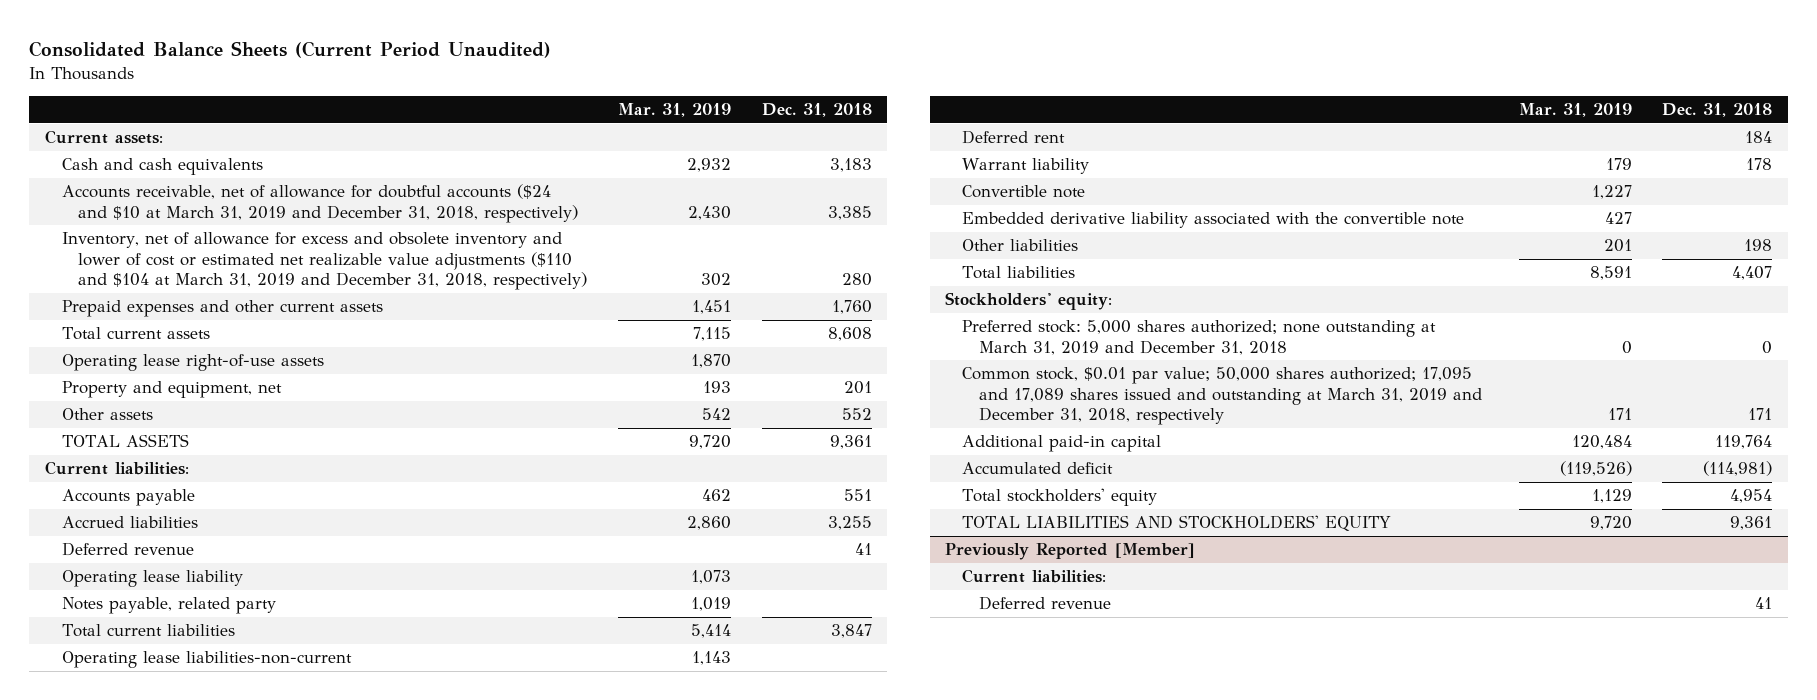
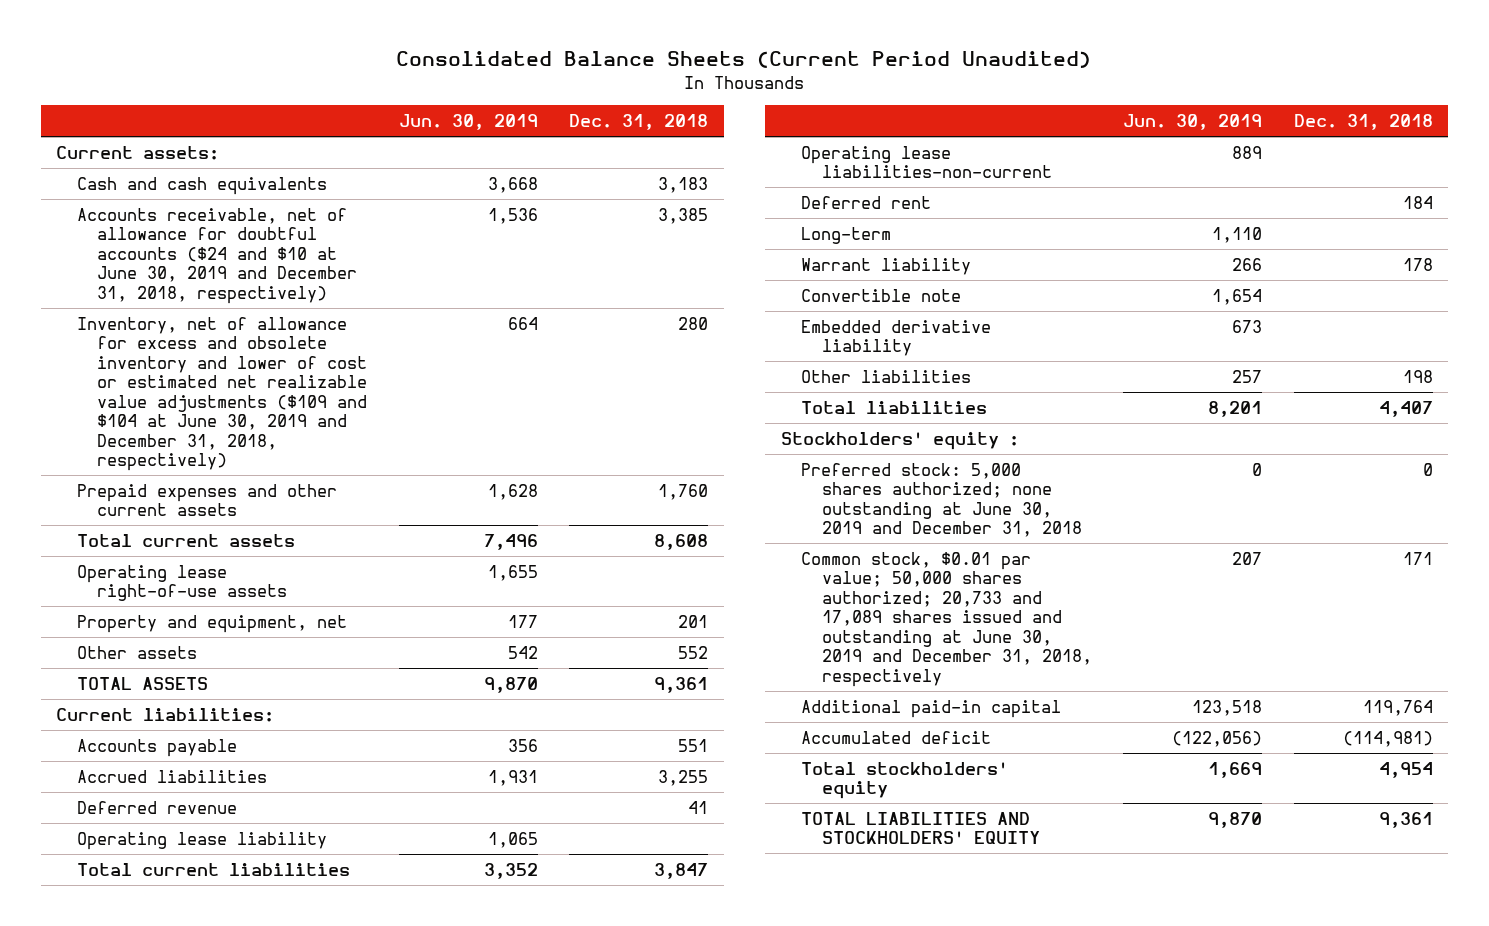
[618,103,732,118] Mar. 31, 2019 -> none
none -> [398,113,538,130] Jun. 30, 2019
[61,184,579,223] Accounts receivable, net of allowance for doubtful accounts ($24 and $10 at March 31, 2019 and December 31, 2018, respectively) -> [76,207,358,304] Accounts receivable, net of allowance for doubtful accounts ($24 and $10 at June 30, 2019 and December 31, 2018, respectively)
[61,232,588,291] Inventory, net of allowance for excess and obsolete inventory and lower of cost or estimated net realizable value adjustments ($110 and $104 at March 31, 2019 and December 31, 2018, respectively) -> [76,316,368,472] Inventory, net of allowance for excess and obsolete inventory and lower of cost or estimated net realizable value adjustments ($109 and $104 at June 30, 2019 and December 31, 2018, respectively)
[61,597,276,615] Notes payable, related party -> none
none -> [801,226,892,244] Long-term
[962,212,1465,229] Embedded derivative liability associated with the convertible note -> [801,319,992,357] Embedded derivative liability
[945,292,1113,311] Stockholders' equity: -> [780,431,1019,450] Stockholders' equity :
[962,320,1437,355] Preferred stock: 5,000 shares authorized; none outstanding at March 31, 2019 and December 31, 2018 -> [801,462,1082,538] Preferred stock: 5,000 shares authorized; none outstanding at June 30, 2019 and December 31, 2018
[962,367,1483,426] Common stock, $0.01 par value; 50,000 shares authorized; 17,095 and 17,089 shares issued and outstanding at March 31, 2019 and December 31, 2018, respectively -> [801,551,1092,687] Common stock, $0.01 par value; 50,000 shares authorized; 20,733 and 17,089 shares issued and outstanding at June 30, 2019 and December 31, 2018, respectively
[945,543,1196,561] Previously Reported [Member] -> none
[962,569,1107,584] Current liabilities: -> none
[979,596,1112,611] Deferred revenue -> none

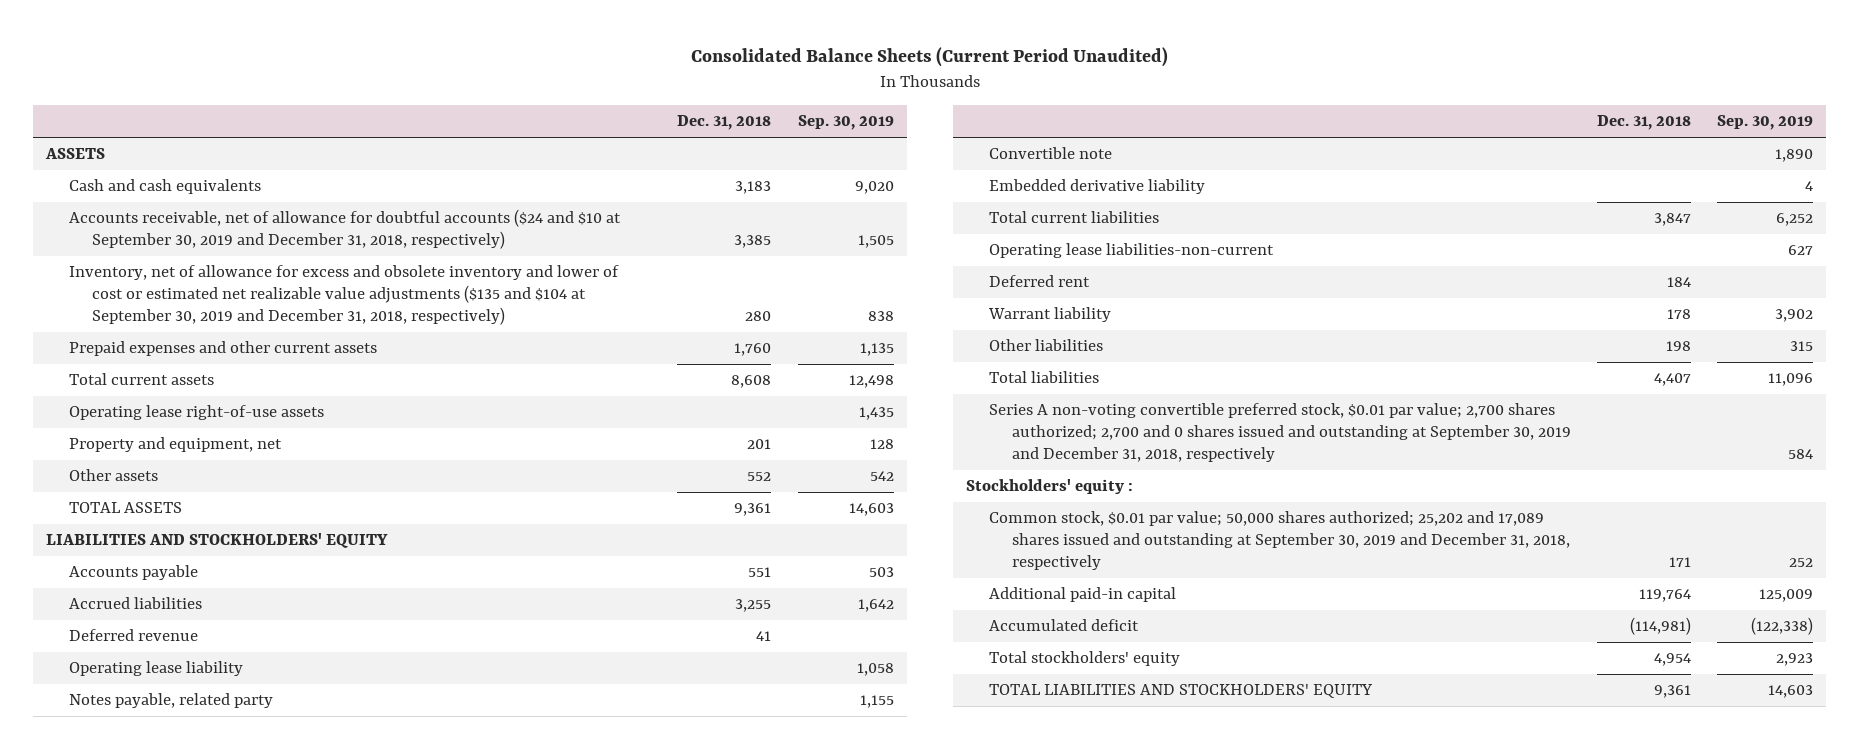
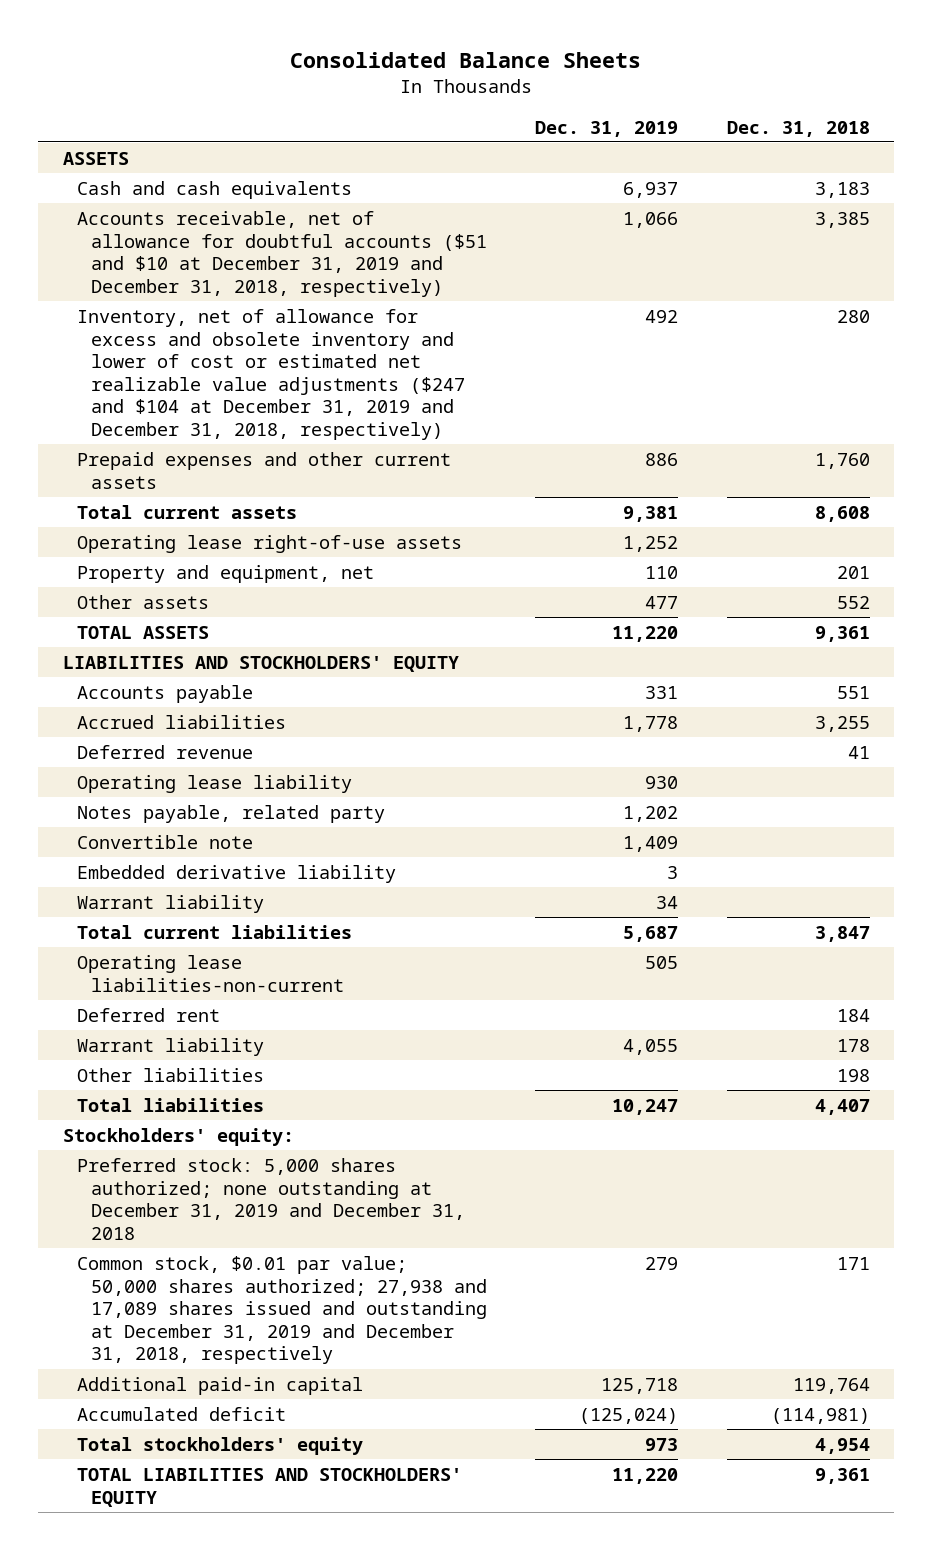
[690,46,1168,67] Consolidated Balance Sheets (Current Period Unaudited) -> [290,51,642,68] Consolidated Balance Sheets
[797,115,894,131] Sep. 30, 2019 -> none
none -> [535,120,679,137] Dec. 31, 2019
[69,209,622,250] Accounts receivable, net of allowance for doubtful accounts ($24 and $10 at September 30, 2019 and December 31, 2018, respectively) -> [76,210,487,297] Accounts receivable, net of allowance for doubtful accounts ($51 and $10 at December 31, 2019 and December 31, 2018, respectively)
[69,265,620,326] Inventory, net of allowance for excess and obsolete inventory and lower of cost or estimated net realizable value adjustments ($135 and $104 at September 30, 2019 and December 31, 2018, respectively) -> [76,308,465,441] Inventory, net of allowance for excess and obsolete inventory and lower of cost or estimated net realizable value adjustments ($247 and $104 at December 31, 2019 and December 31, 2018, respectively)
none -> [76,894,264,913] Warrant liability
[988,403,1571,463] Series A non-voting convertible preferred stock, $0.01 par value; 2,700 shares authorized; 2,700 and 0 shares issued and outstanding at September 30, 2019 and December 31, 2018, respectively -> none
[965,479,1133,495] Stockholders' equity : -> [62,1127,294,1146] Stockholders' equity:
none -> [76,1157,465,1240] Preferred stock: 5,000 shares authorized; none outstanding at December 31, 2019 and December 31, 2018
[988,511,1570,571] Common stock, $0.01 par value; 50,000 shares authorized; 25,202 and 17,089 shares issued and outstanding at September 30, 2019 and December 31, 2018, respectively -> [76,1255,487,1365] Common stock, $0.01 par value; 50,000 shares authorized; 27,938 and 17,089 shares issued and outstanding at December 31, 2019 and December 31, 2018, respectively

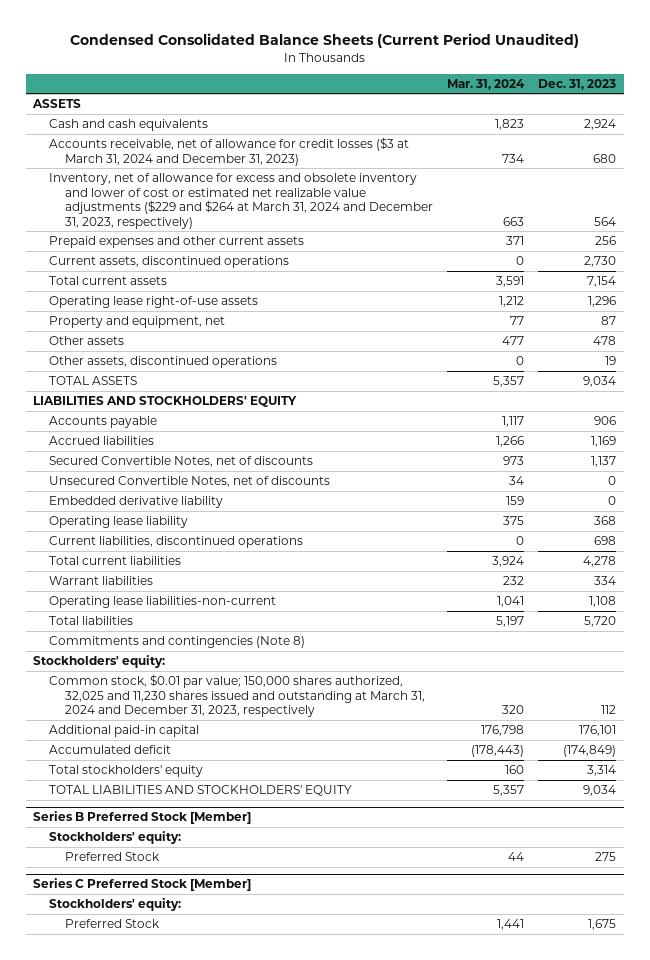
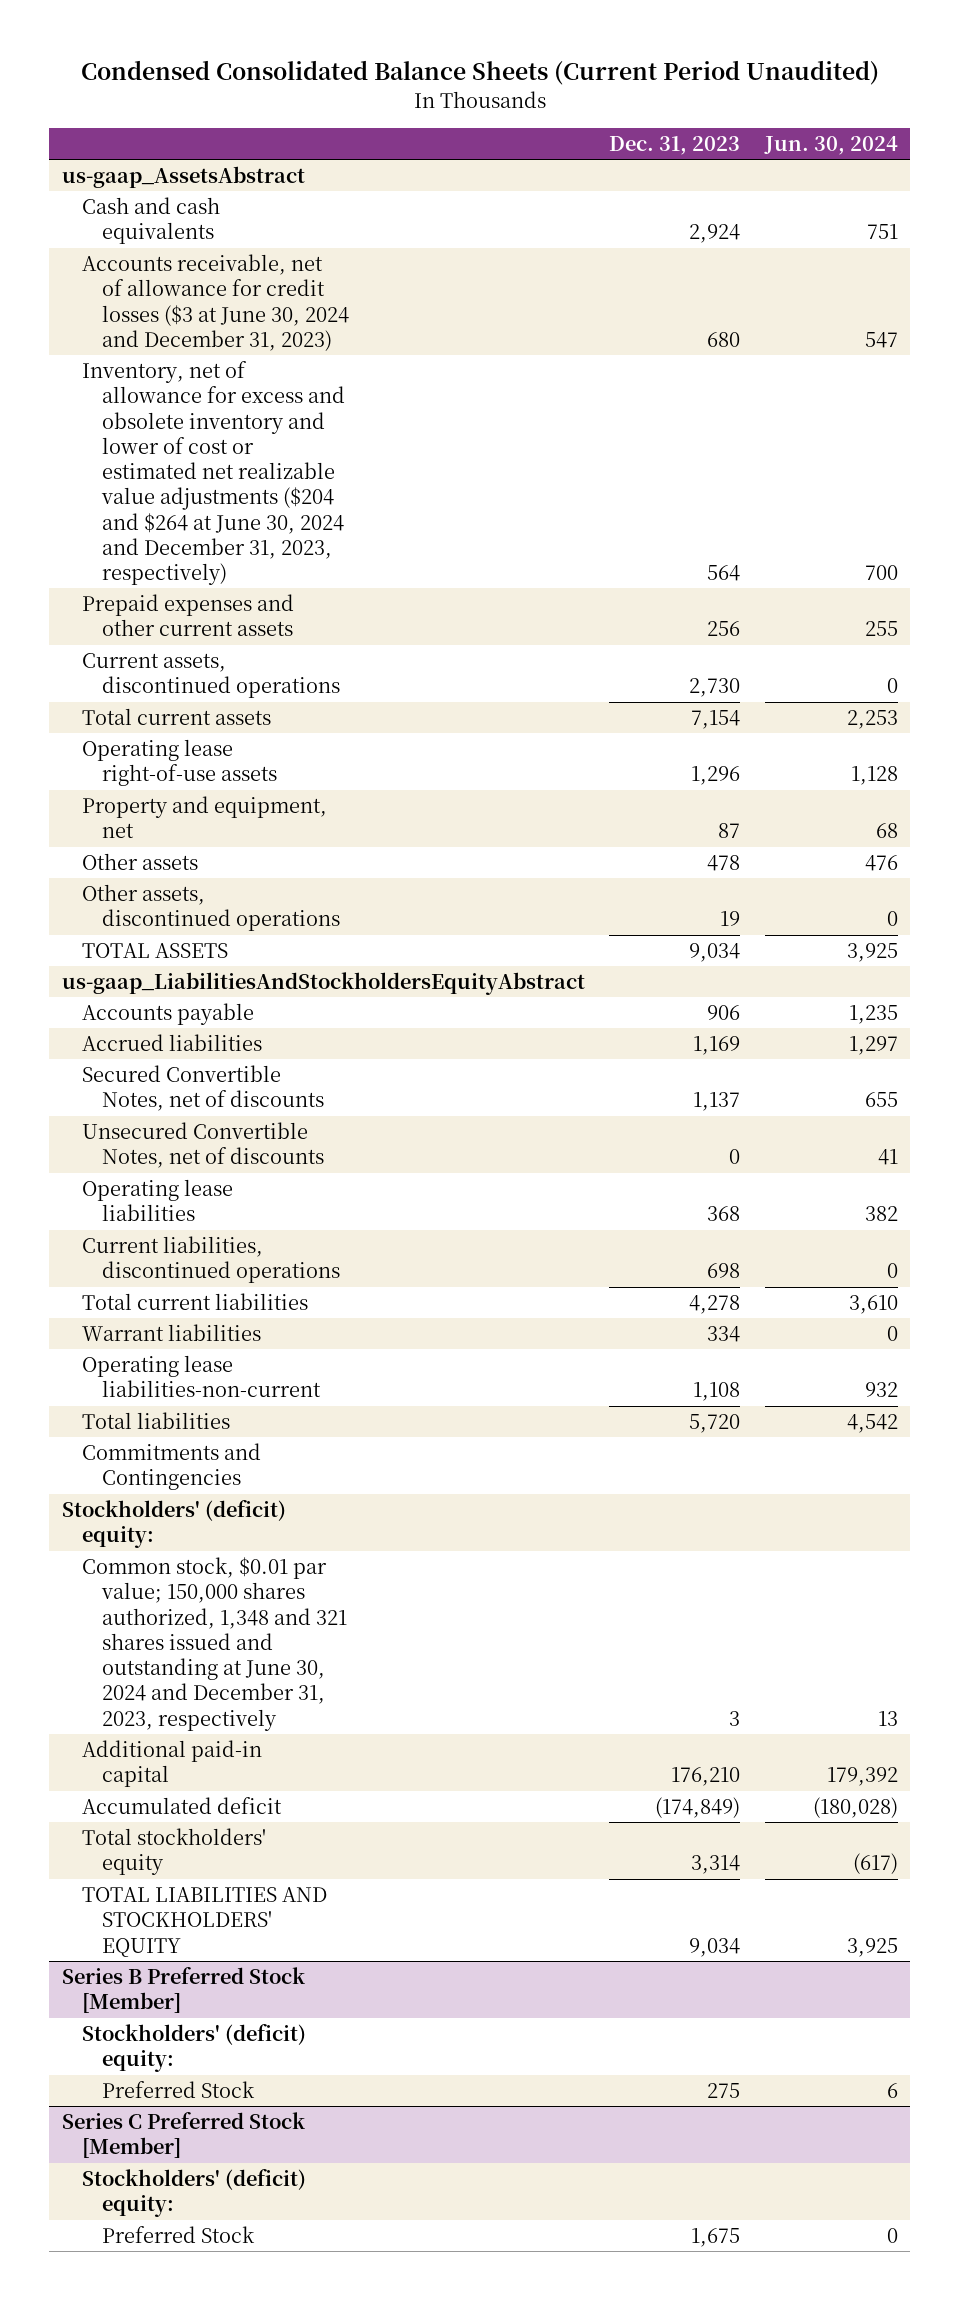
[447,78,526,90] Mar. 31, 2024 -> none
none -> [763,135,898,155] Jun. 30, 2024
[32,99,82,109] ASSETS -> [61,166,305,189] us-gaap_AssetsAbstract
[49,137,410,166] Accounts receivable, net of allowance for credit losses ($3 at March 31, 2024 and December 31, 2023) -> [81,254,349,351] Accounts receivable, net of allowance for credit losses ($3 at June 30, 2024 and December 31, 2023)
[49,173,434,229] Inventory, net of allowance for excess and obsolete inventory and lower of cost or estimated net realizable value adjustments ($229 and $264 at March 31, 2024 and December 31, 2023, respectively) -> [81,361,345,586] Inventory, net of allowance for excess and obsolete inventory and lower of cost or estimated net realizable value adjustments ($204 and $264 at June 30, 2024 and December 31, 2023, respectively)
[33,396,298,408] LIABILITIES AND STOCKHOLDERS' EQUITY -> [61,972,585,996] us-gaap_LiabilitiesAndStockholdersEquityAbstract
[49,496,224,509] Embedded derivative liability -> none
[49,516,189,529] Operating lease liability -> [81,1179,233,1222] Operating lease liabilities
[49,636,306,649] Commitments and contingencies (Note 8) -> [81,1443,261,1491] Commitments and Contingencies
[33,655,166,669] Stockholders' equity: -> [61,1500,286,1549] Stockholders' (deficit) equity:
[49,674,426,718] Common stock, $0.01 par value; 150,000 shares authorized, 32,025 and 11,230 shares issued and outstanding at March 31, 2024 and December 31, 2023, respectively -> [81,1557,347,1731] Common stock, $0.01 par value; 150,000 shares authorized, 1,348 and 321 shares issued and outstanding at June 30, 2024 and December 31, 2023, respectively
[601,705,617,715] 112 -> [729,1710,741,1726] 3
[579,725,617,737] 176,101 -> [671,1767,741,1787] 176,210
[49,831,182,845] Stockholders' equity: -> [81,2024,306,2073] Stockholders' (deficit) equity:
[49,898,182,912] Stockholders' equity: -> [81,2169,306,2218] Stockholders' (deficit) equity:

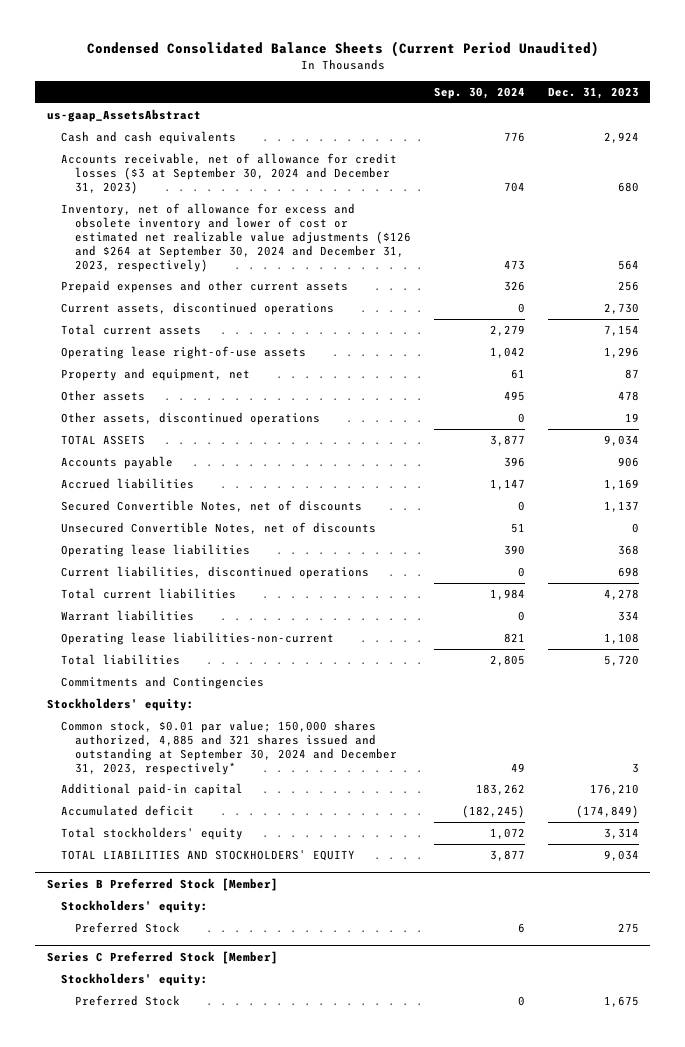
[763,135,898,155] Jun. 30, 2024 -> none
none -> [434,86,526,99] Sep. 30, 2024
[81,254,349,351] Accounts receivable, net of allowance for credit losses ($3 at June 30, 2024 and December 31, 2023) -> [60,152,397,194] Accounts receivable, net of allowance for credit losses ($3 at September 30, 2024 and December 31, 2023)
[81,361,345,586] Inventory, net of allowance for excess and obsolete inventory and lower of cost or estimated net realizable value adjustments ($204 and $264 at June 30, 2024 and December 31, 2023, respectively) -> [60,202,412,272] Inventory, net of allowance for excess and obsolete inventory and lower of cost or estimated net realizable value adjustments ($126 and $264 at September 30, 2024 and December 31, 2023, respectively)
[61,972,585,996] us-gaap_LiabilitiesAndStockholdersEquityAbstract -> none
[61,1500,286,1549] Stockholders' (deficit) equity: -> [46,697,194,711] Stockholders' equity:
[81,1557,347,1731] Common stock, $0.01 par value; 150,000 shares authorized, 1,348 and 321 shares issued and outstanding at June 30, 2024 and December 31, 2023, respectively -> [60,719,398,775] Common stock, $0.01 par value; 150,000 shares authorized, 4,885 and 321 shares issued and outstanding at September 30, 2024 and December 31, 2023, respectively*
[81,2024,306,2073] Stockholders' (deficit) equity: -> [60,899,208,913] Stockholders' equity:
[81,2169,306,2218] Stockholders' (deficit) equity: -> [60,972,208,986] Stockholders' equity:

